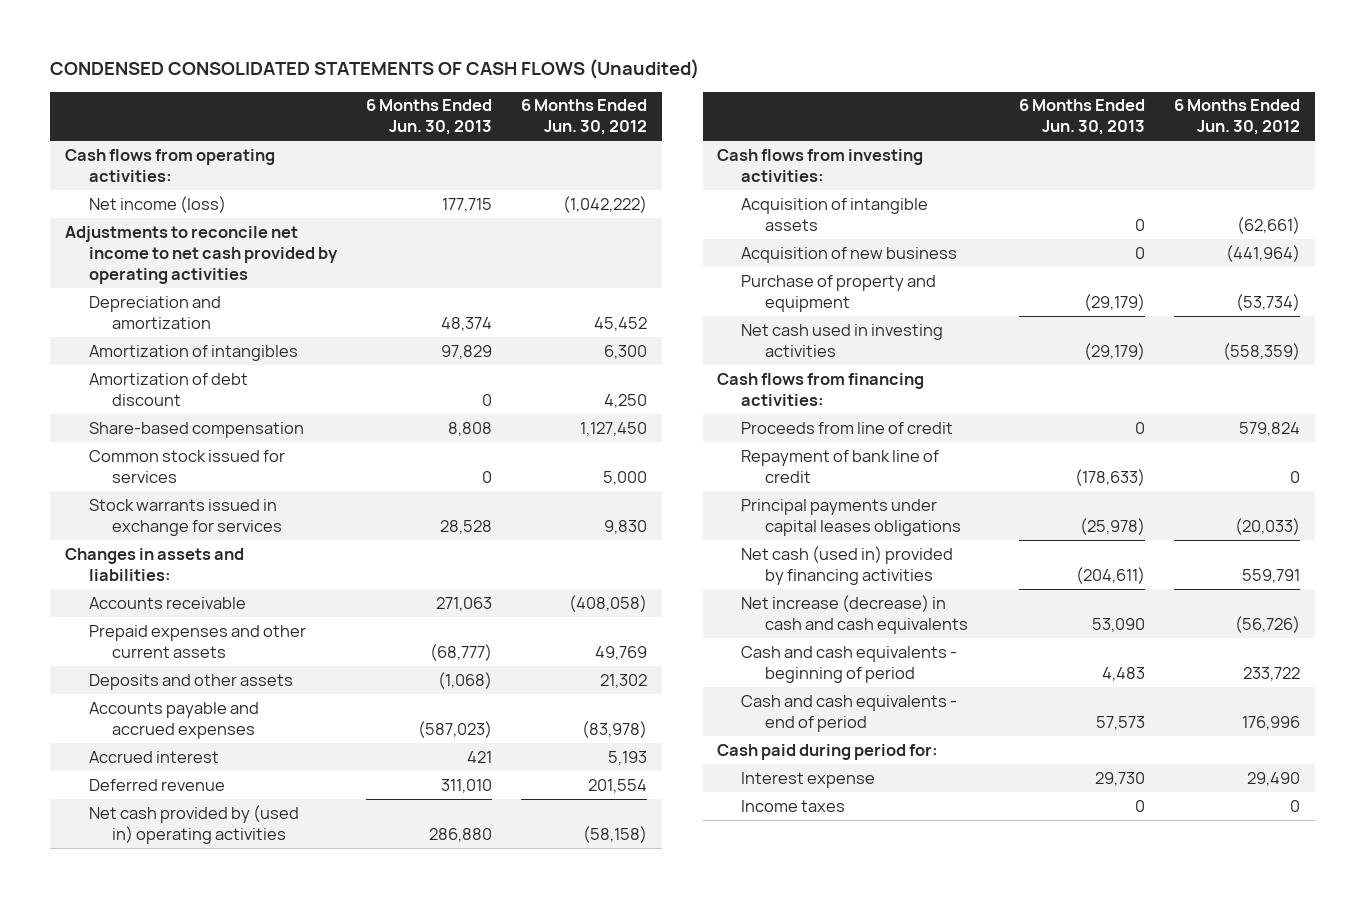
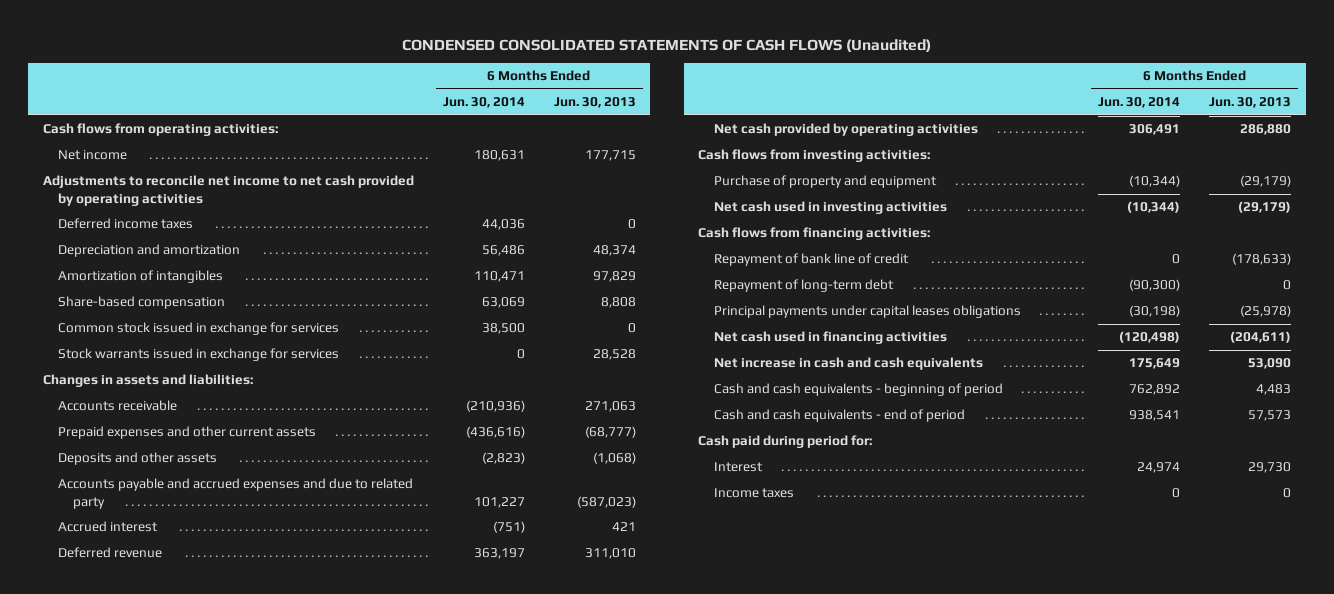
[521,99,648,136] 6 Months Ended Jun. 30, 2012 -> none
none -> [442,97,525,109] Jun. 30, 2014
[88,195,226,213] Net income (loss) -> [57,150,127,161] Net income
none -> [57,218,193,230] Deferred income taxes
[88,372,248,406] Amortization of debt discount -> none
[88,449,285,483] Common stock issued for services -> [57,322,339,336] Common stock issued in exchange for services
[88,701,259,739] Accounts payable and accrued expenses -> [57,478,413,509] Accounts payable and accrued expenses and due to related party
[88,804,299,844] Net cash provided by (used in) operating activities -> [713,123,978,137] Net cash provided by operating activities
[741,197,929,231] Acquisition of intangible assets -> none
[741,246,958,263] Acquisition of new business -> none
[741,421,954,434] Proceeds from line of credit -> none
none -> [713,279,894,293] Repayment of long-term debt
[741,545,954,585] Net cash (used in) provided by financing activities -> [713,331,947,345] Net cash used in financing activities
[741,594,969,634] Net increase (decrease) in cash and cash equivalents -> [713,357,983,371] Net increase in cash and cash equivalents
[741,771,876,788] Interest expense -> [713,462,763,473] Interest

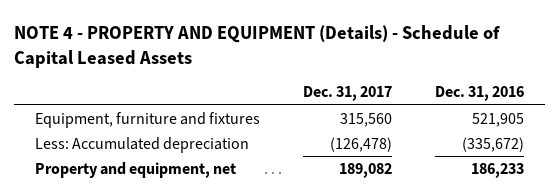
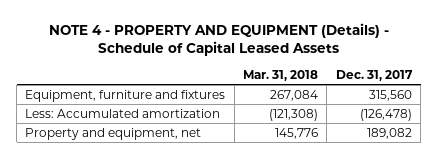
[434,86,524,102] Dec. 31, 2016 -> none
none -> [243,69,319,81] Mar. 31, 2018
[35,136,250,153] Less: Accumulated depreciation -> [25,108,221,118] Less: Accumulated amortization

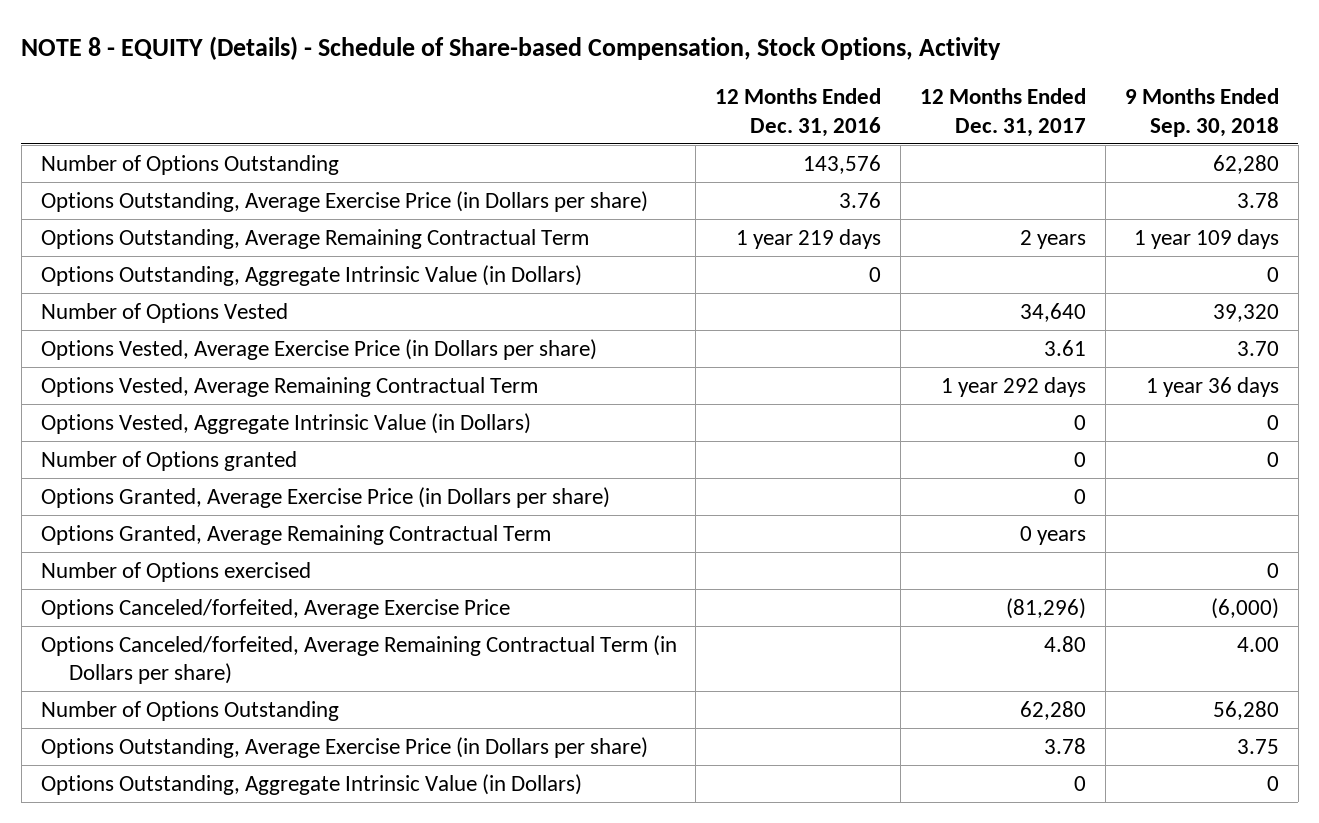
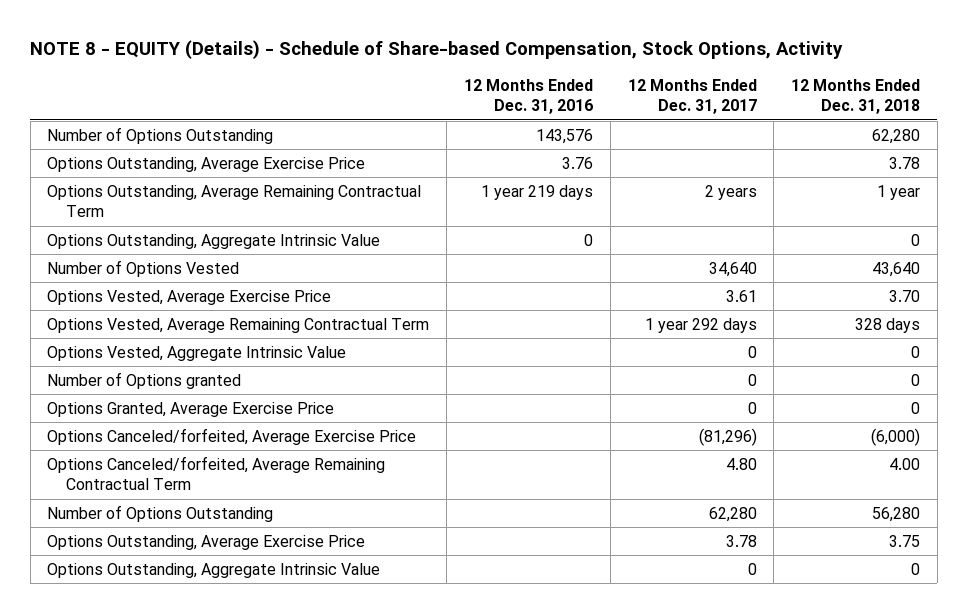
[1124,88,1279,137] 9 Months Ended Sep. 30, 2018 -> none
none -> [791,78,921,115] 12 Months Ended Dec. 31, 2018
[40,190,648,212] Options Outstanding, Average Exercise Price (in Dollars per share) -> [47,156,366,172] Options Outstanding, Average Exercise Price
[40,264,582,286] Options Outstanding, Aggregate Intrinsic Value (in Dollars) -> [47,233,381,249] Options Outstanding, Aggregate Intrinsic Value
[40,338,597,360] Options Vested, Average Exercise Price (in Dollars per share) -> [47,289,332,305] Options Vested, Average Exercise Price
[40,412,531,434] Options Vested, Aggregate Intrinsic Value (in Dollars) -> [47,345,347,361] Options Vested, Aggregate Intrinsic Value
[40,524,551,545] Options Granted, Average Remaining Contractual Term -> none
[40,561,311,582] Number of Options exercised -> none
[40,486,610,508] Options Granted, Average Exercise Price (in Dollars per share) -> [47,401,335,417] Options Granted, Average Exercise Price
[40,634,677,685] Options Canceled/forfeited, Average Remaining Contractual Term (in Dollars per share) -> [47,455,386,491] Options Canceled/forfeited, Average Remaining Contractual Term
[40,736,648,758] Options Outstanding, Average Exercise Price (in Dollars per share) -> [47,534,366,550] Options Outstanding, Average Exercise Price
[40,773,582,795] Options Outstanding, Aggregate Intrinsic Value (in Dollars) -> [47,562,381,578] Options Outstanding, Aggregate Intrinsic Value

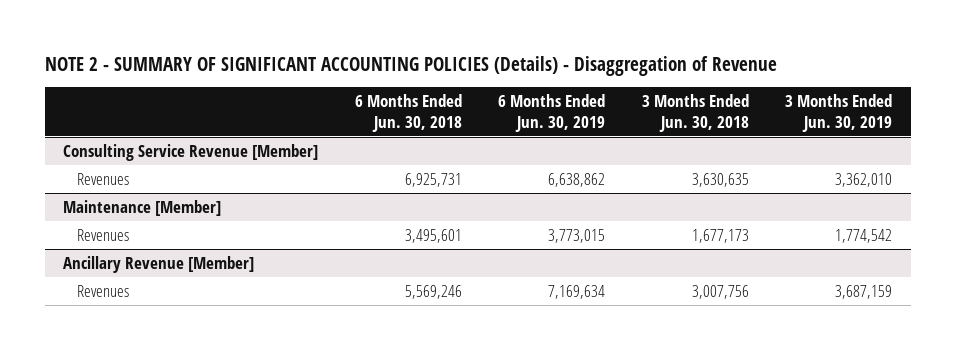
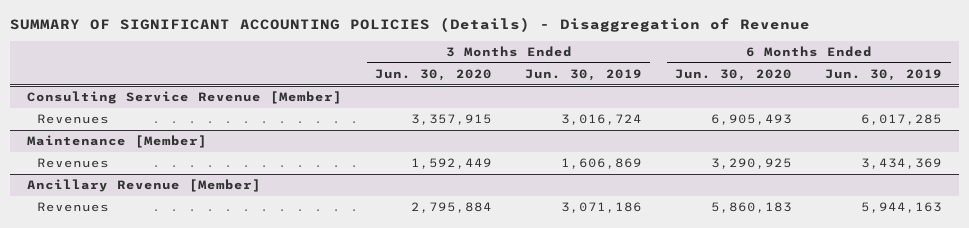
[44,55,777,76] NOTE 2 - SUMMARY OF SIGNIFICANT ACCOUNTING POLICIES (Details) - Disaggregation of Revenue -> [10,16,811,32] SUMMARY OF SIGNIFICANT ACCOUNTING POLICIES (Details) - Disaggregation of Revenue
[354,93,462,132] 6 Months Ended Jun. 30, 2018 -> none
[641,93,749,132] 3 Months Ended Jun. 30, 2018 -> none
none -> [375,68,493,81] Jun. 30, 2020
none -> [675,68,793,81] Jun. 30, 2020
[548,172,606,187] 6,638,862 -> [861,114,943,126] 6,017,285
[835,172,893,187] 3,362,010 -> [561,114,643,126] 3,016,724
[548,228,606,243] 3,773,015 -> [861,158,943,170] 3,434,369
[835,228,893,243] 1,774,542 -> [561,158,643,170] 1,606,869
[548,284,606,299] 7,169,634 -> [861,202,943,214] 5,944,163
[835,284,893,299] 3,687,159 -> [561,202,643,214] 3,071,186

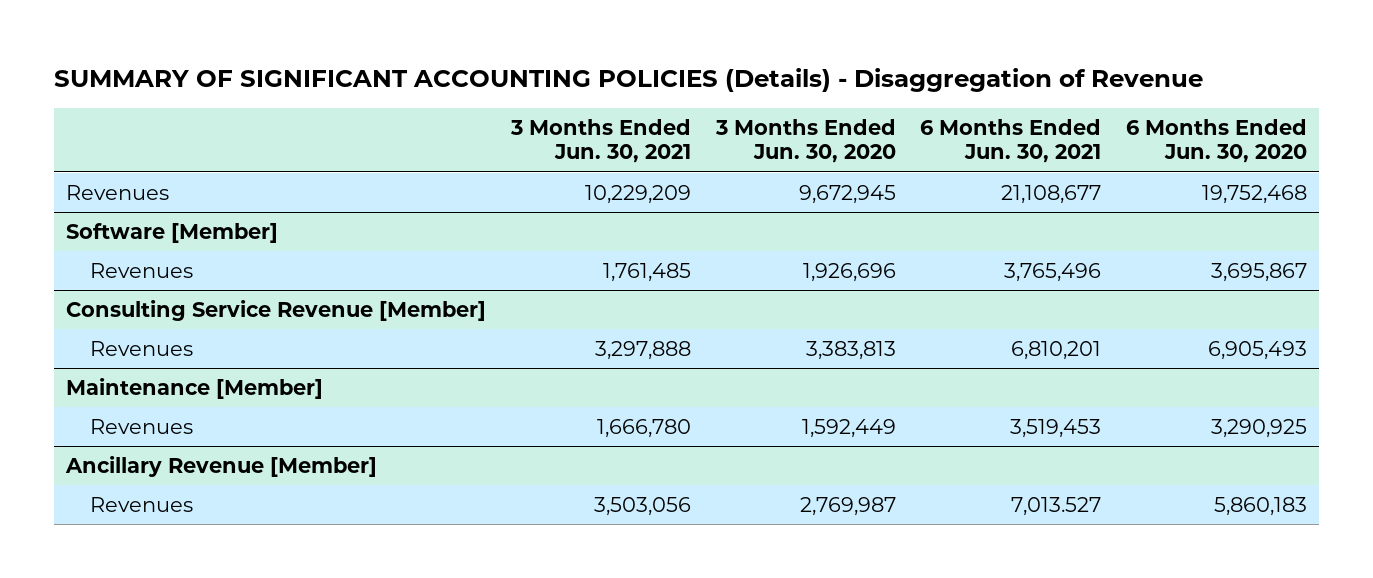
[525,68,643,81] Jun. 30, 2019 -> none
[825,68,943,81] Jun. 30, 2019 -> none
none -> [509,118,691,164] 3 Months Ended Jun. 30, 2021
none -> [920,118,1102,164] 6 Months Ended Jun. 30, 2021
none -> [66,185,170,201] Revenues
none -> [66,223,279,244] Software [Member]
none -> [90,263,194,279] Revenues
[411,114,493,126] 3,357,915 -> [805,341,896,361] 3,383,813
[411,202,493,214] 2,795,884 -> [799,497,896,517] 2,769,987

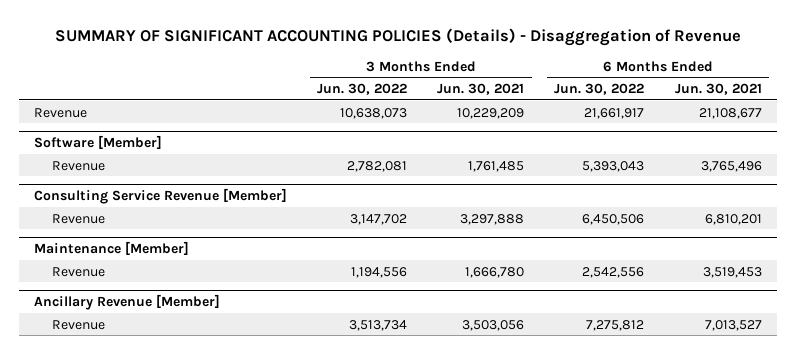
[714,118,896,164] 3 Months Ended Jun. 30, 2020 -> none
[1125,118,1307,164] 6 Months Ended Jun. 30, 2020 -> none
none -> [317,83,408,96] Jun. 30, 2022
none -> [554,83,645,96] Jun. 30, 2022
[66,185,170,201] Revenues -> [34,107,88,118] Revenue
[90,263,194,279] Revenues -> [51,160,105,171] Revenue
[90,341,194,357] Revenues -> [51,213,105,224] Revenue
[90,419,194,435] Revenues -> [51,266,105,277] Revenue
[90,497,194,513] Revenues -> none
none -> [51,319,105,330] Revenue

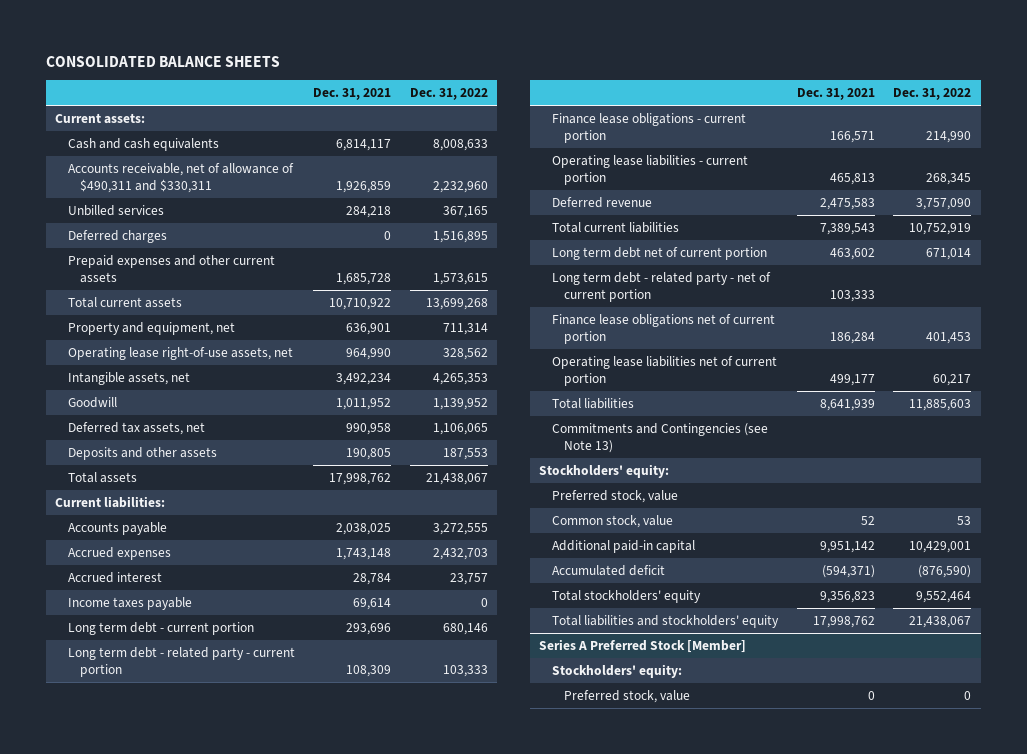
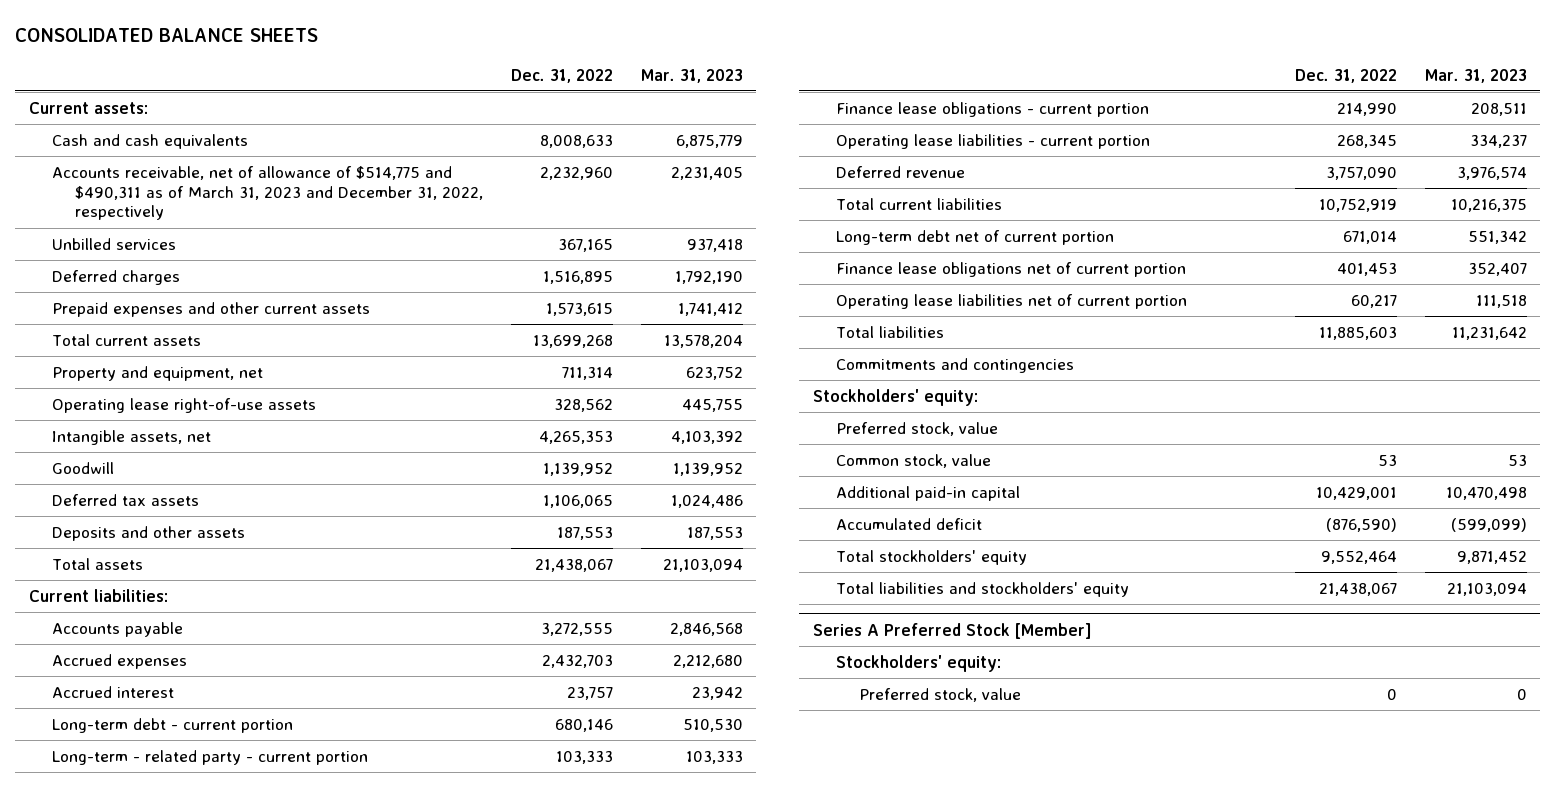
[313,88,392,101] Dec. 31, 2021 -> none
none -> [640,68,743,83] Mar. 31, 2023
[67,162,294,193] Accounts receivable, net of allowance of $490,311 and $330,311 -> [52,165,484,221] Accounts receivable, net of allowance of $514,775 and $490,311 as of March 31, 2023 and December 31, 2022, respectively
[67,346,293,360] Operating lease right-of-use assets, net -> [52,397,317,413] Operating lease right-of-use assets
[67,421,205,435] Deferred tax assets, net -> [52,493,200,506] Deferred tax assets
[67,596,192,610] Income taxes payable -> none
[67,621,254,635] Long term debt - current portion -> [52,717,294,733] Long-term debt - current portion
[67,646,295,677] Long term debt - related party - current portion -> [52,749,369,765] Long-term - related party - current portion
[551,271,771,302] Long term debt - related party - net of current portion -> none
[551,246,767,260] Long term debt net of current portion -> [836,229,1115,245] Long-term debt net of current portion
[551,422,768,453] Commitments and Contingencies (see Note 13) -> [836,357,1075,373] Commitments and contingencies

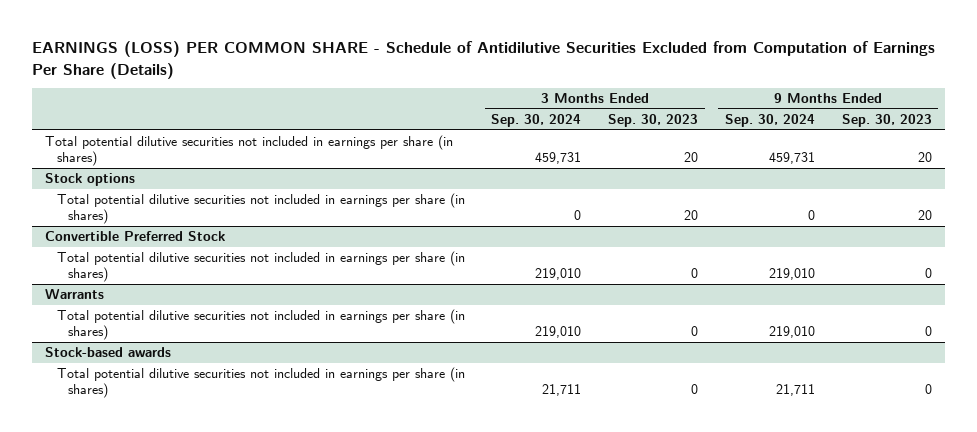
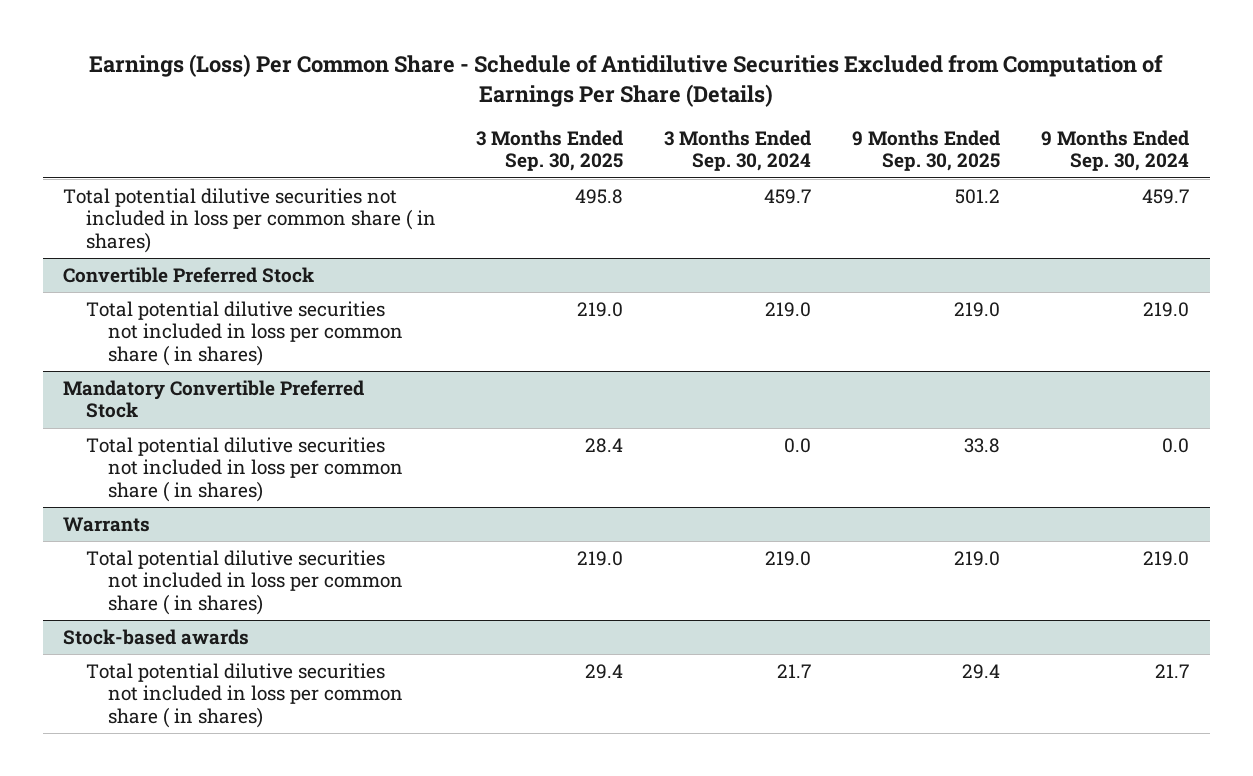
[32,41,936,79] EARNINGS (LOSS) PER COMMON SHARE - Schedule of Antidilutive Securities Excluded from Computation of Earnings Per Share (Details) -> [89,54,1164,108] Earnings (Loss) Per Common Share - Schedule of Antidilutive Securities Excluded from Computation of Earnings Per Share (Details)
[608,114,699,128] Sep. 30, 2023 -> none
[841,114,932,128] Sep. 30, 2023 -> none
none -> [476,130,624,172] 3 Months Ended Sep. 30, 2025
none -> [852,130,1001,172] 9 Months Ended Sep. 30, 2025
[45,173,136,187] Stock options -> none
[56,193,465,225] Total potential dilutive securities not included in earnings per share (in shares) -> none
[45,135,454,167] Total potential dilutive securities not included in earnings per share (in shares) -> [63,188,436,253] Total potential dilutive securities not included in loss per common share ( in shares)
[535,152,582,165] 459,731 -> [764,189,812,205] 459.7
[768,152,815,165] 459,731 -> [1142,189,1190,205] 459.7
[56,251,465,283] Total potential dilutive securities not included in earnings per share (in shares) -> [85,301,403,366] Total potential dilutive securities not included in loss per common share ( in shares)
[535,268,582,281] 219,010 -> [765,302,812,318] 219.0
[768,268,815,281] 219,010 -> [1143,302,1190,318] 219.0
none -> [63,380,365,419] Mandatory Convertible Preferred Stock
none -> [85,437,403,502] Total potential dilutive securities not included in loss per common share ( in shares)
[56,309,465,341] Total potential dilutive securities not included in earnings per share (in shares) -> [85,550,403,615] Total potential dilutive securities not included in loss per common share ( in shares)
[535,326,582,339] 219,010 -> [765,551,812,567] 219.0
[768,326,815,339] 219,010 -> [1143,551,1190,567] 219.0
[56,367,465,399] Total potential dilutive securities not included in earnings per share (in shares) -> [85,663,403,728] Total potential dilutive securities not included in loss per common share ( in shares)
[542,384,582,397] 21,711 -> [777,664,812,679] 21.7
[775,384,815,397] 21,711 -> [1155,664,1190,679] 21.7

